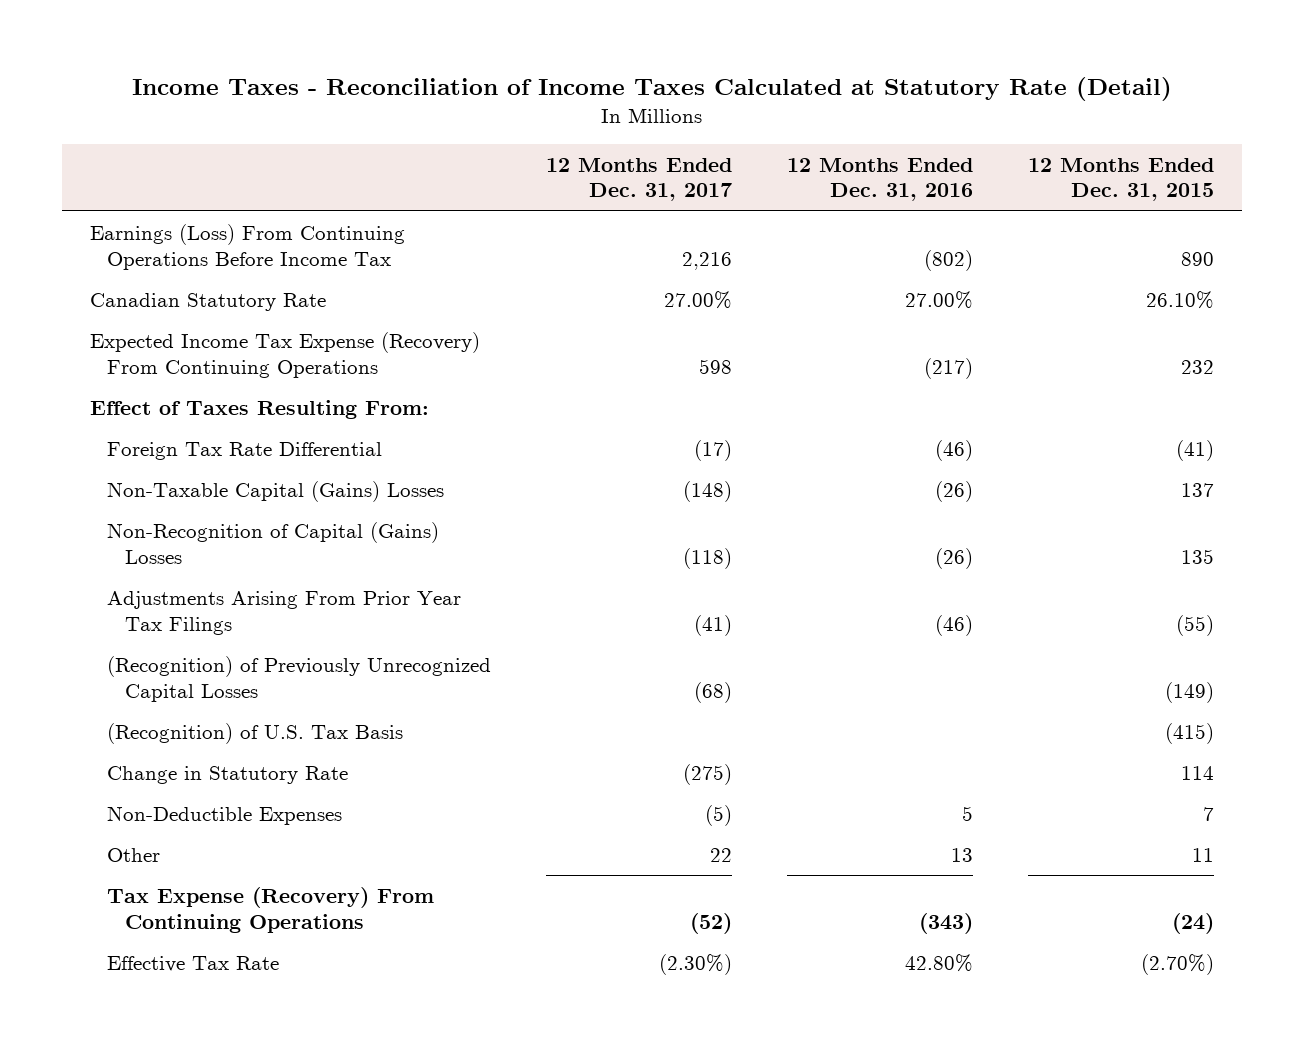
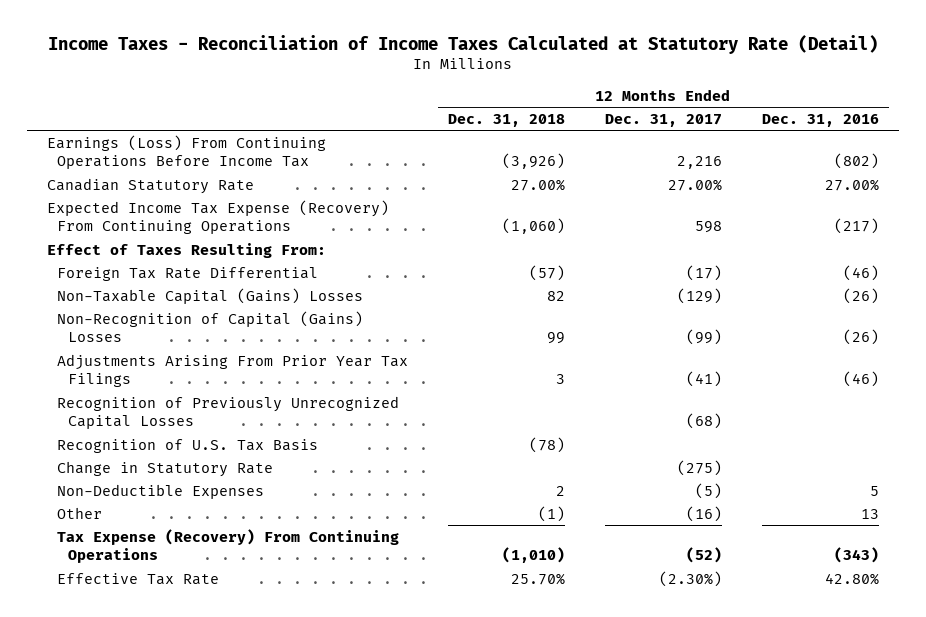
[1028,157,1215,202] 12 Months Ended Dec. 31, 2015 -> none
none -> [448,114,566,128] Dec. 31, 2018
[683,480,733,502] (148) -> [676,287,722,304] (129)
[683,547,733,569] (118) -> [685,329,722,346] (99)
[107,655,492,702] (Recognition) of Previously Unrecognized Capital Losses -> [57,395,400,430] Recognition of Previously Unrecognized Capital Losses
[107,722,404,744] (Recognition) of U.S. Tax Basis -> [57,438,319,453] Recognition of U.S. Tax Basis
[710,847,733,862] 22 -> [685,505,722,522] (16)

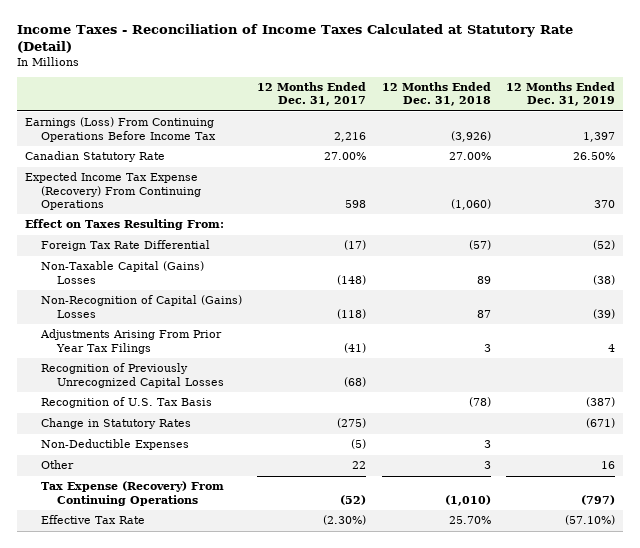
[761,114,879,128] Dec. 31, 2016 -> none
none -> [505,82,615,107] 12 Months Ended Dec. 31, 2019
[46,242,326,258] Effect of Taxes Resulting From: -> [24,219,224,231] Effect on Taxes Resulting From:
[547,290,566,301] 82 -> [476,275,491,284] 89
[676,287,722,304] (129) -> [337,274,367,285] (148)
[547,332,566,345] 99 -> [476,309,491,318] 87
[685,329,722,346] (99) -> [337,308,367,319] (118)
[57,460,274,477] Change in Statutory Rate -> [40,418,191,430] Change in Statutory Rates
[556,485,566,496] 2 -> [483,440,491,449] 3
[538,505,566,522] (1) -> [483,461,491,470] 3
[685,505,722,522] (16) -> [352,461,367,470] 22

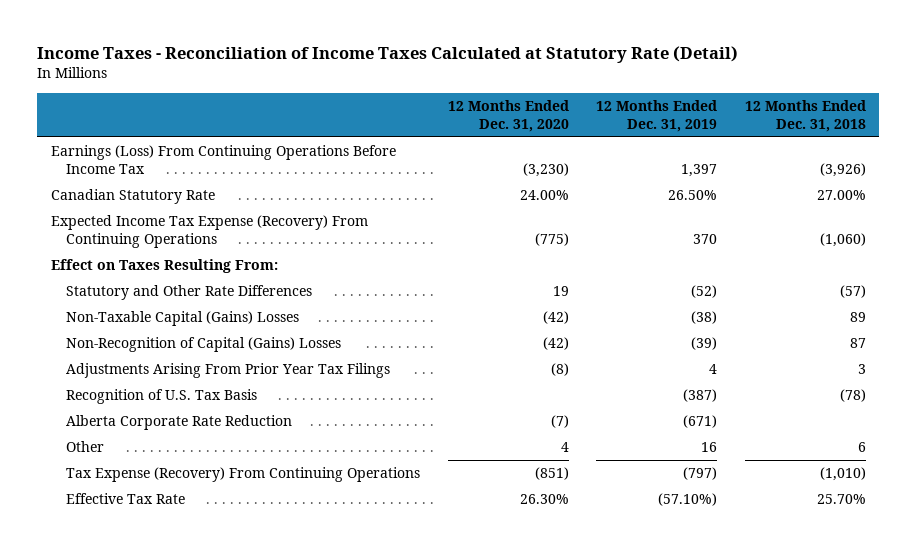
[257,82,367,107] 12 Months Ended Dec. 31, 2017 -> none
none -> [447,99,569,132] 12 Months Ended Dec. 31, 2020
[40,240,210,252] Foreign Tax Rate Differential -> [66,285,313,301] Statutory and Other Rate Differences
[40,363,225,388] Recognition of Previously Unrecognized Capital Losses -> none
[40,439,189,451] Non-Deductible Expenses -> none
[40,418,191,430] Change in Statutory Rates -> [66,415,293,431] Alberta Corporate Rate Reduction
[483,461,491,470] 3 -> [857,442,866,453] 6

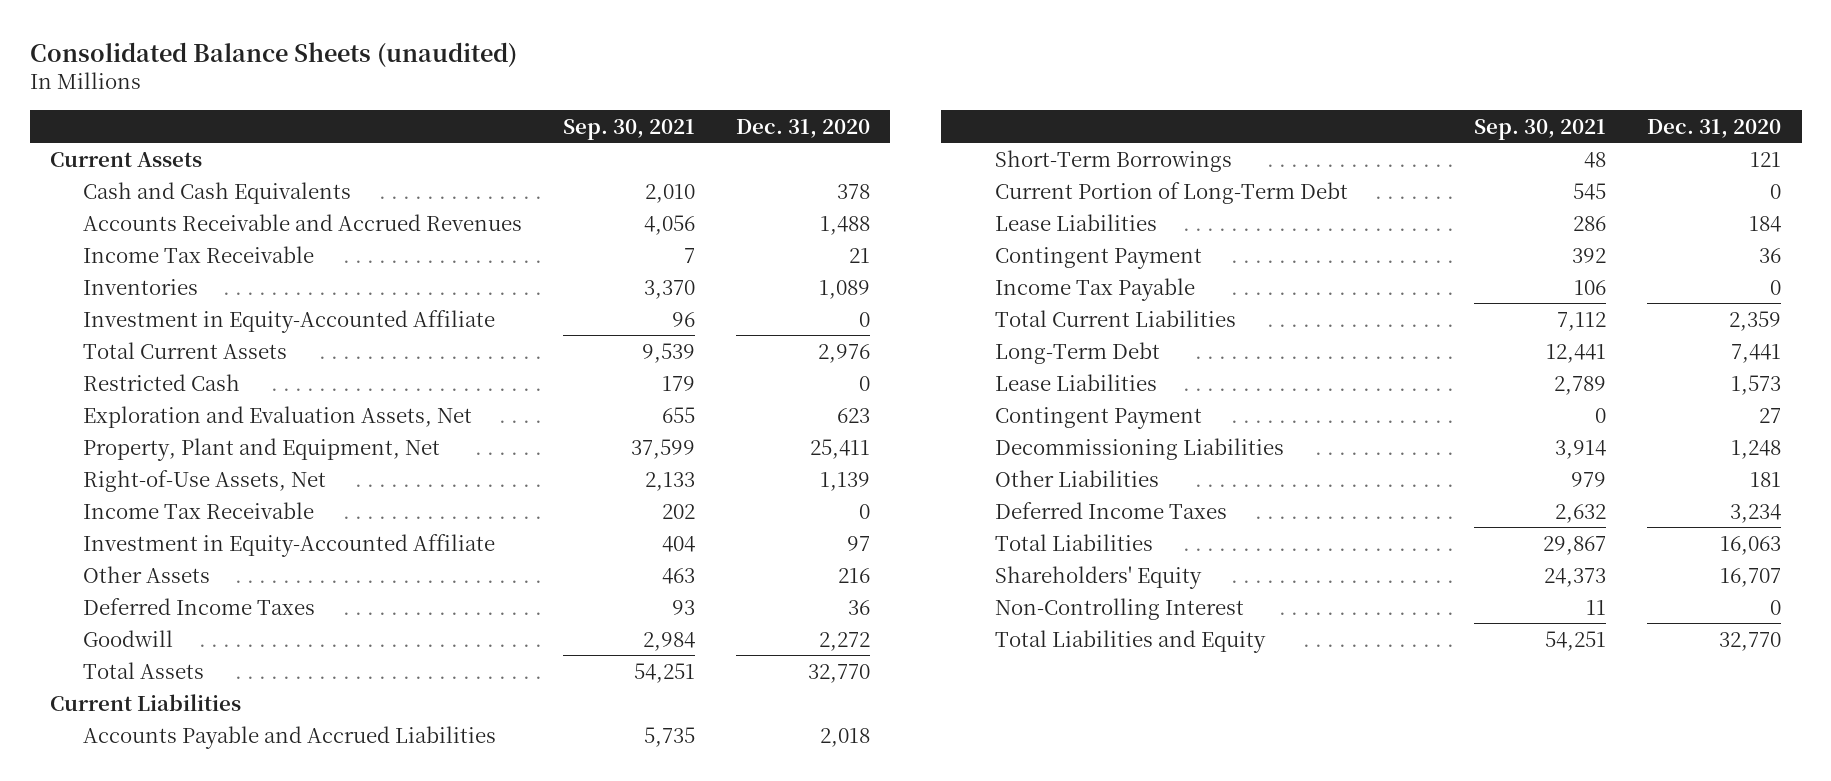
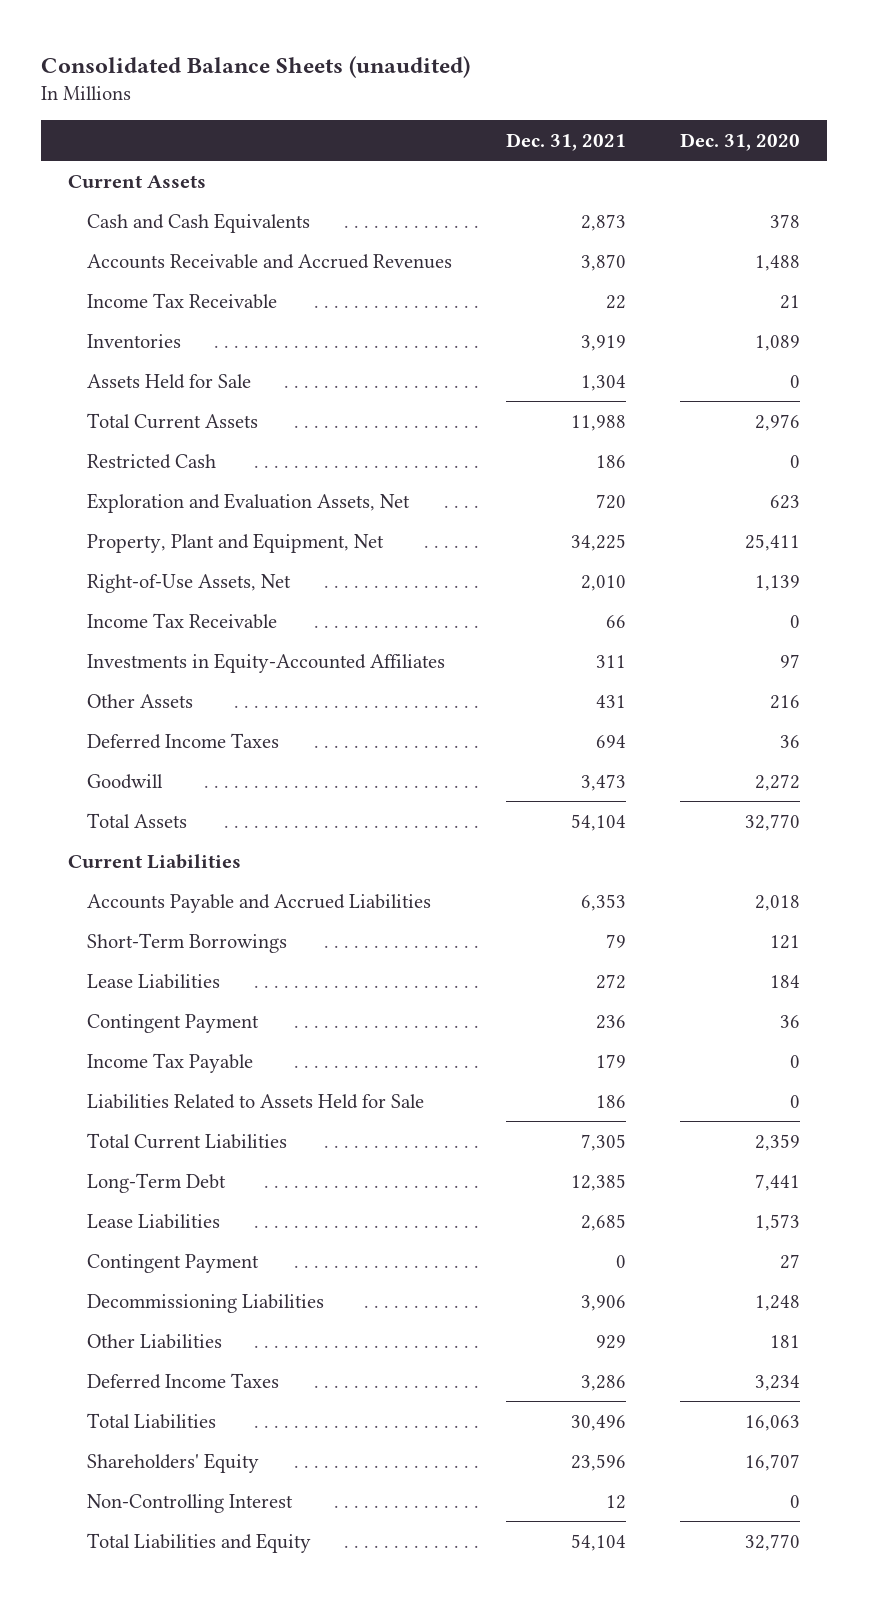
[562,118,695,140] Sep. 30, 2021 -> none
none -> [506,132,627,151] Dec. 31, 2021
[82,309,495,333] Investment in Equity-Accounted Affiliate -> none
none -> [86,373,251,389] Assets Held for Sale
[82,533,495,557] Investment in Equity-Accounted Affiliate -> [86,652,445,673] Investments in Equity-Accounted Affiliates
[994,181,1348,204] Current Portion of Long-Term Debt -> none
none -> [86,1093,424,1109] Liabilities Related to Assets Held for Sale

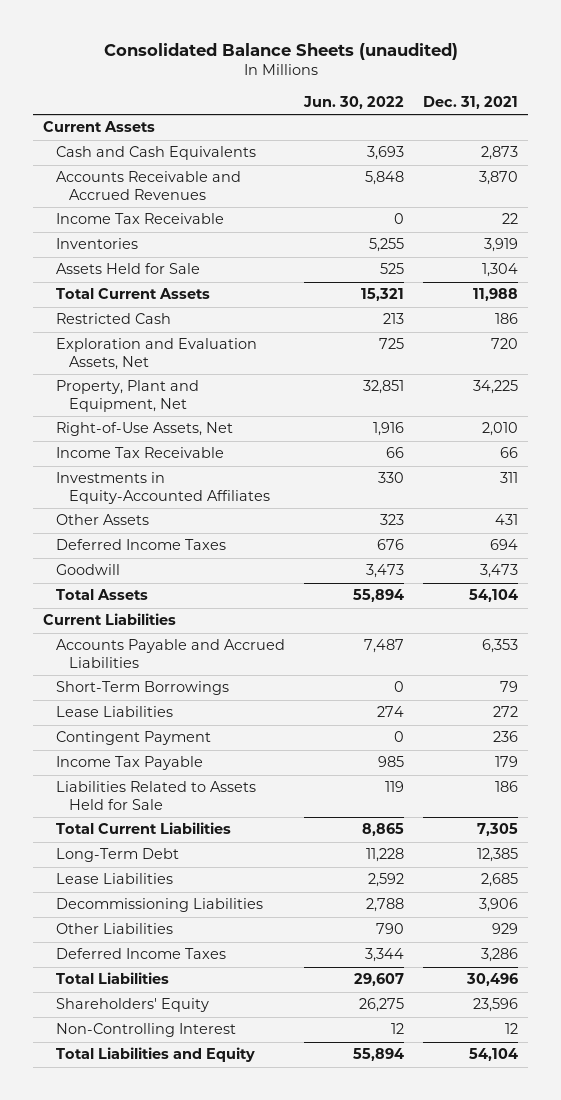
[680,132,801,151] Dec. 31, 2020 -> none
none -> [303,96,405,110] Jun. 30, 2022
[86,1253,259,1273] Contingent Payment -> none

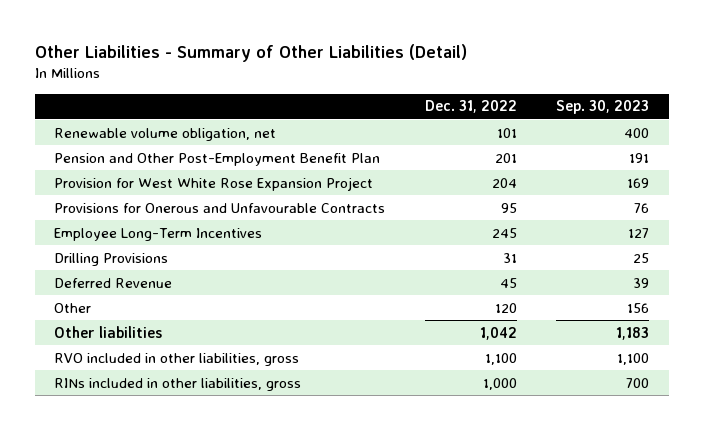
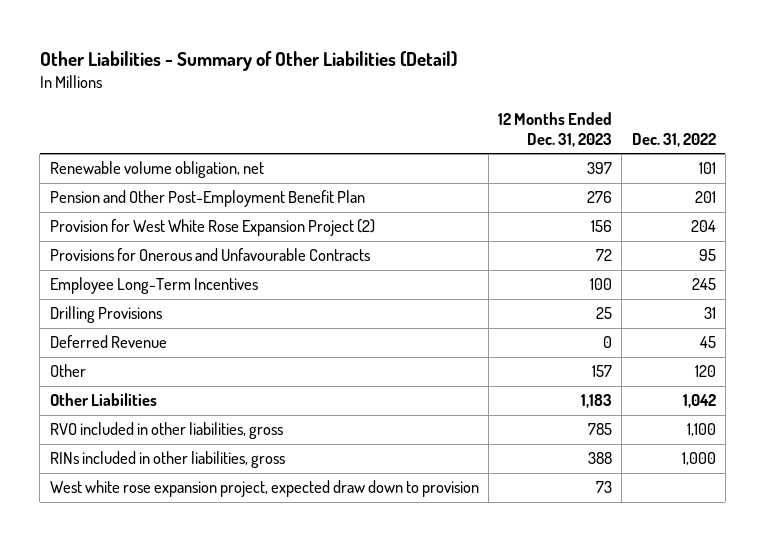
[556,100,650,115] Sep. 30, 2023 -> none
none -> [498,111,613,148] 12 Months Ended Dec. 31, 2023
[54,176,374,191] Provision for West White Rose Expansion Project -> [49,219,375,237] Provision for West White Rose Expansion Project (2)
[54,325,163,338] Other liabilities -> [49,393,157,407] Other Liabilities
none -> [49,480,479,498] West white rose expansion project, expected draw down to provision

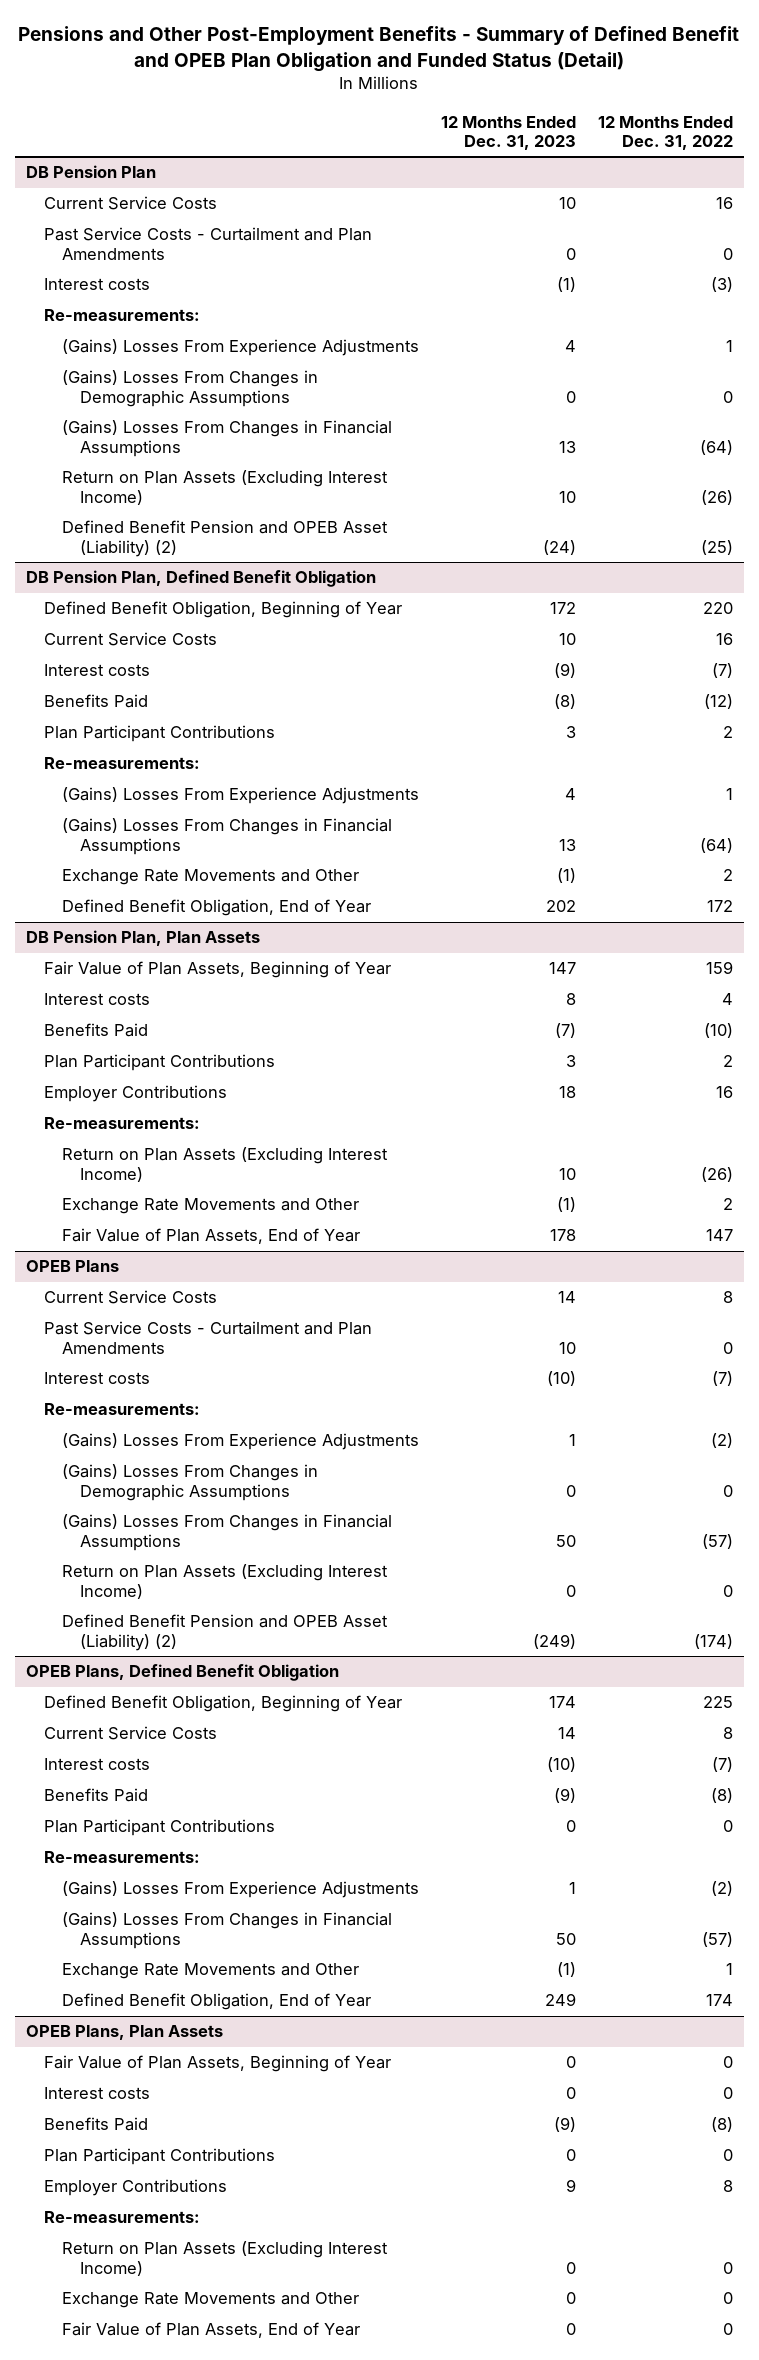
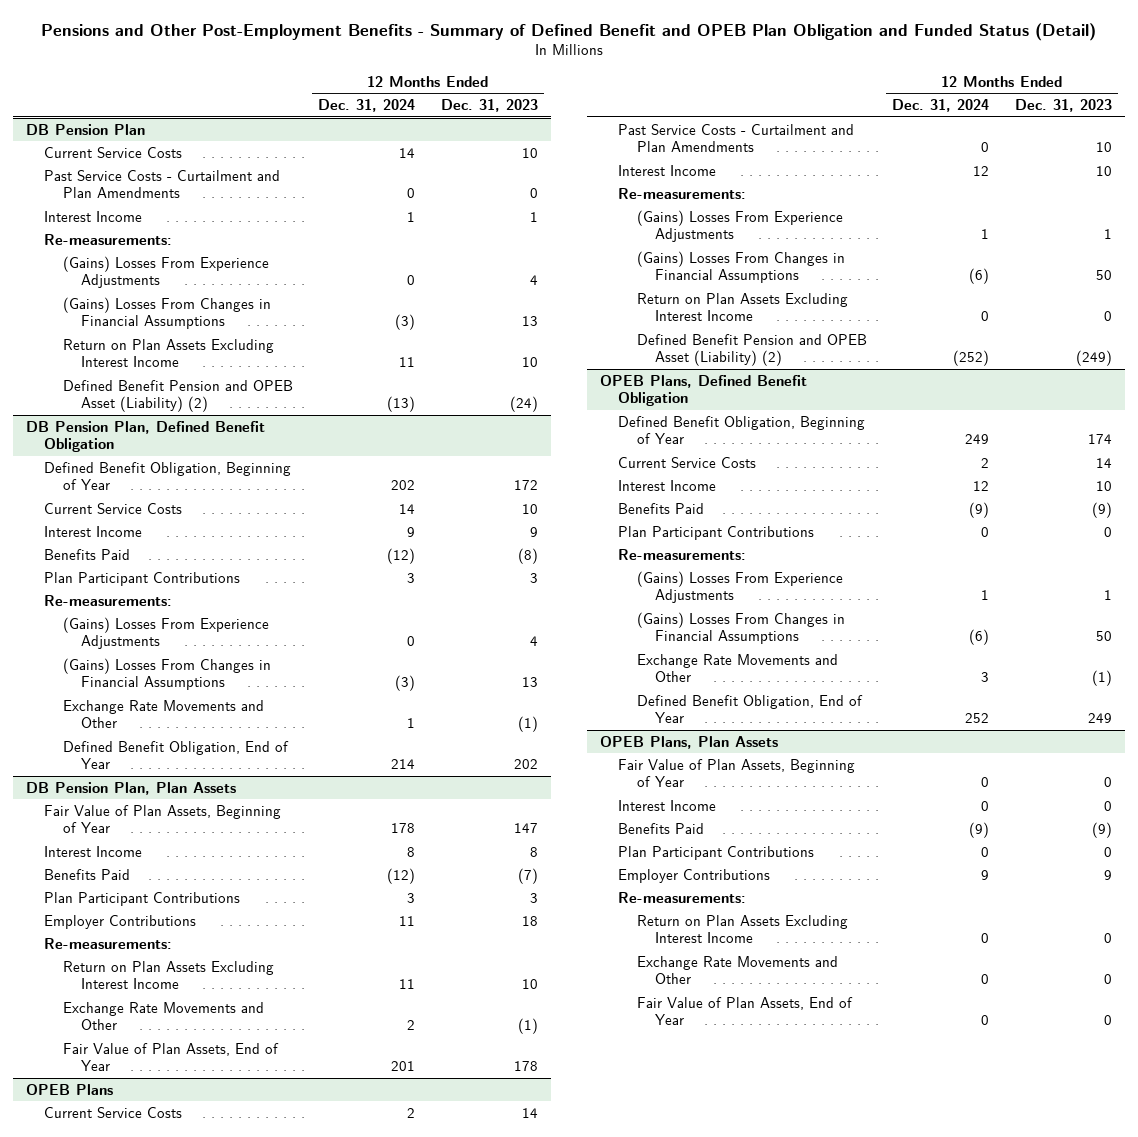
[597,115,733,151] 12 Months Ended Dec. 31, 2022 -> none
none -> [318,99,416,113] Dec. 31, 2024
[43,278,150,291] Interest costs -> [44,210,143,222] Interest Income
[556,277,576,293] (1) -> [529,211,538,222] 1
[61,370,318,407] (Gains) Losses From Changes in Demographic Assumptions -> none
[61,470,388,505] Return on Plan Assets (Excluding Interest Income) -> [62,338,274,368] Return on Plan Assets Excluding Interest Income
[43,664,150,677] Interest costs -> [44,525,143,537] Interest Income
[553,663,576,679] (9) -> [529,526,538,537] 9
[43,993,150,1006] Interest costs -> [44,845,143,857] Interest Income
[61,1147,388,1182] Return on Plan Assets (Excluding Interest Income) -> [62,960,274,990] Return on Plan Assets Excluding Interest Income
[43,1372,150,1385] Interest costs -> [618,164,717,176] Interest Income
[546,1371,576,1387] (10) -> [1095,165,1112,176] 10
[61,1464,318,1501] (Gains) Losses From Changes in Demographic Assumptions -> none
[61,1564,388,1599] Return on Plan Assets (Excluding Interest Income) -> [636,292,848,322] Return on Plan Assets Excluding Interest Income
[43,1758,150,1771] Interest costs -> [618,479,717,491] Interest Income
[546,1757,576,1773] (10) -> [1095,480,1112,491] 10
[43,2087,150,2100] Interest costs -> [618,799,717,811] Interest Income
[61,2241,388,2276] Return on Plan Assets (Excluding Interest Income) -> [636,914,848,944] Return on Plan Assets Excluding Interest Income

